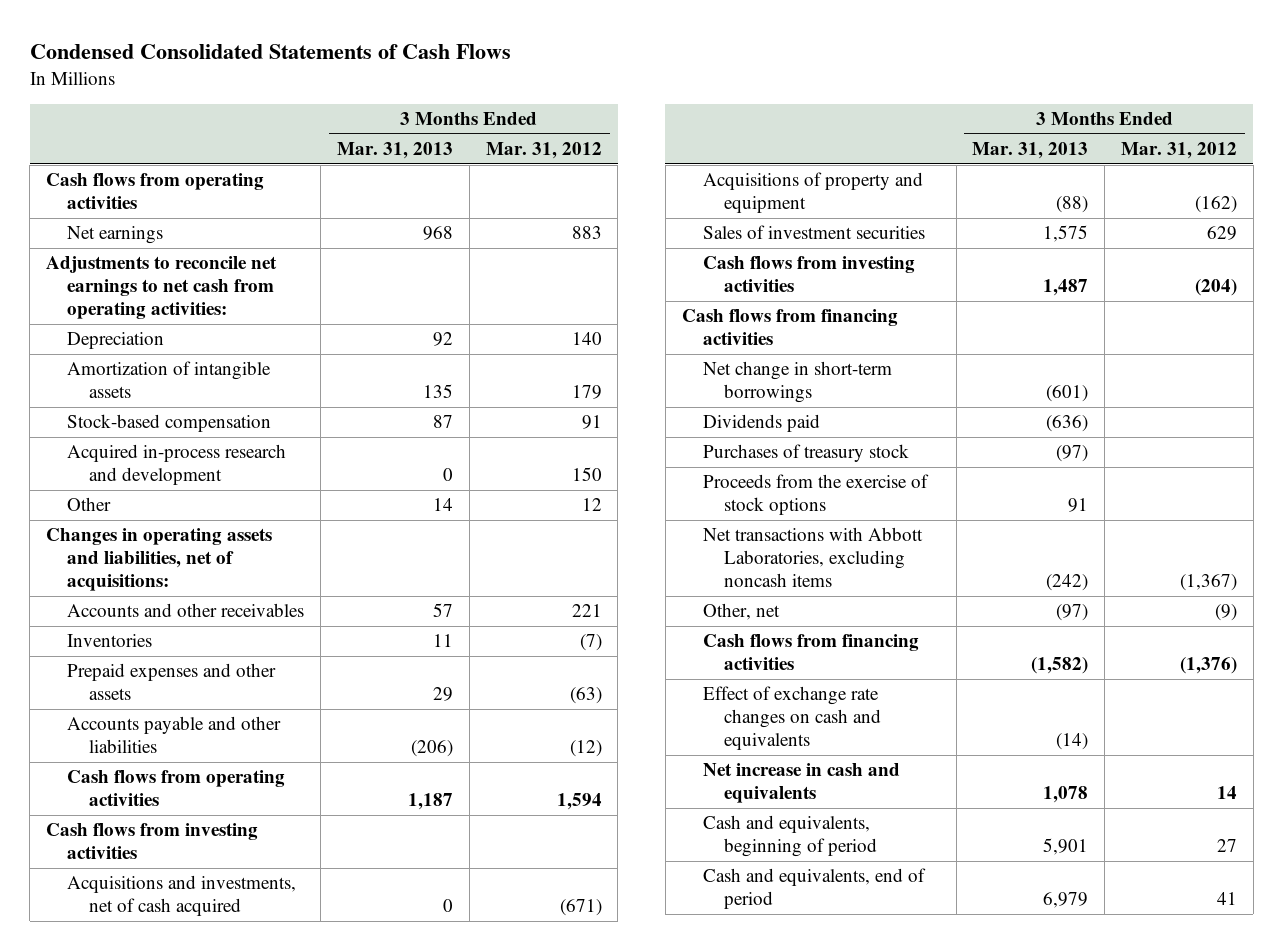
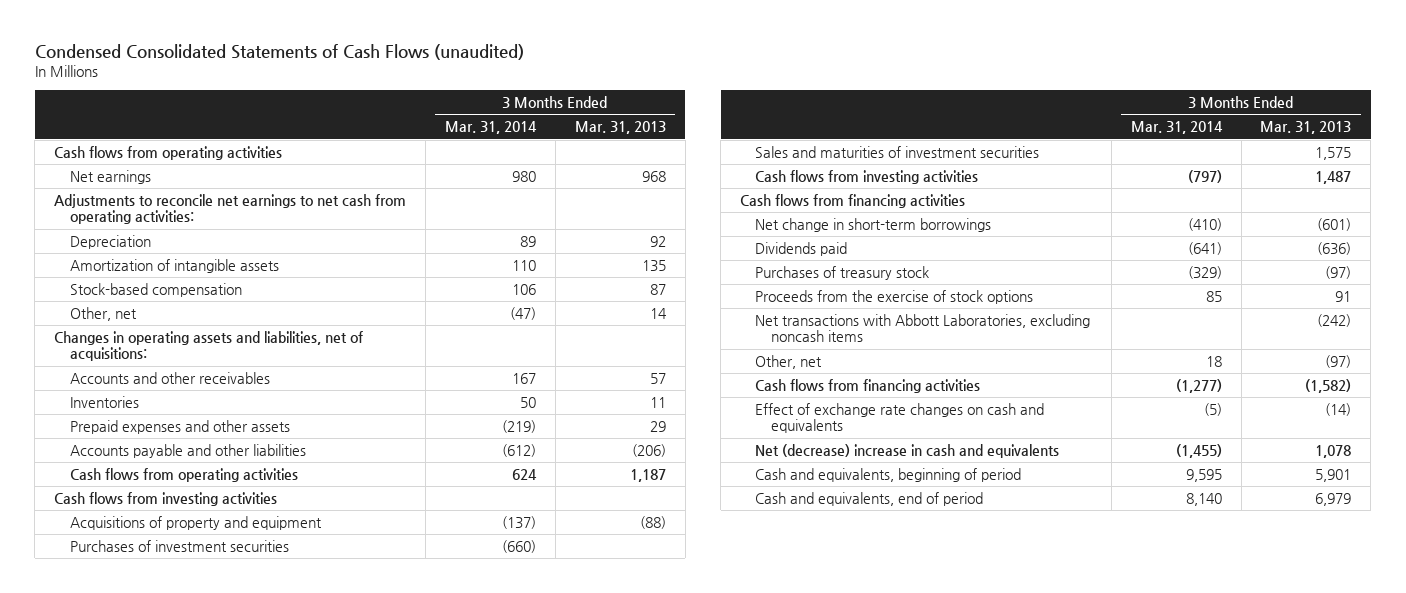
[29,44,511,60] Condensed Consolidated Statements of Cash Flows -> [34,43,524,60] Condensed Consolidated Statements of Cash Flows (unaudited)
[485,141,602,159] Mar. 31, 2012 -> none
none -> [444,121,537,135] Mar. 31, 2014
[67,444,287,486] Acquired in-process research and development -> none
[67,497,112,512] Other -> [69,307,137,322] Other, net
[67,875,297,917] Acquisitions and investments, net of cash acquired -> none
none -> [69,540,289,553] Purchases of investment securities
[702,225,925,240] Sales of investment securities -> [755,146,1040,159] Sales and maturities of investment securities
[702,763,900,804] Net increase in cash and equivalents -> [755,444,1060,459] Net (decrease) increase in cash and equivalents

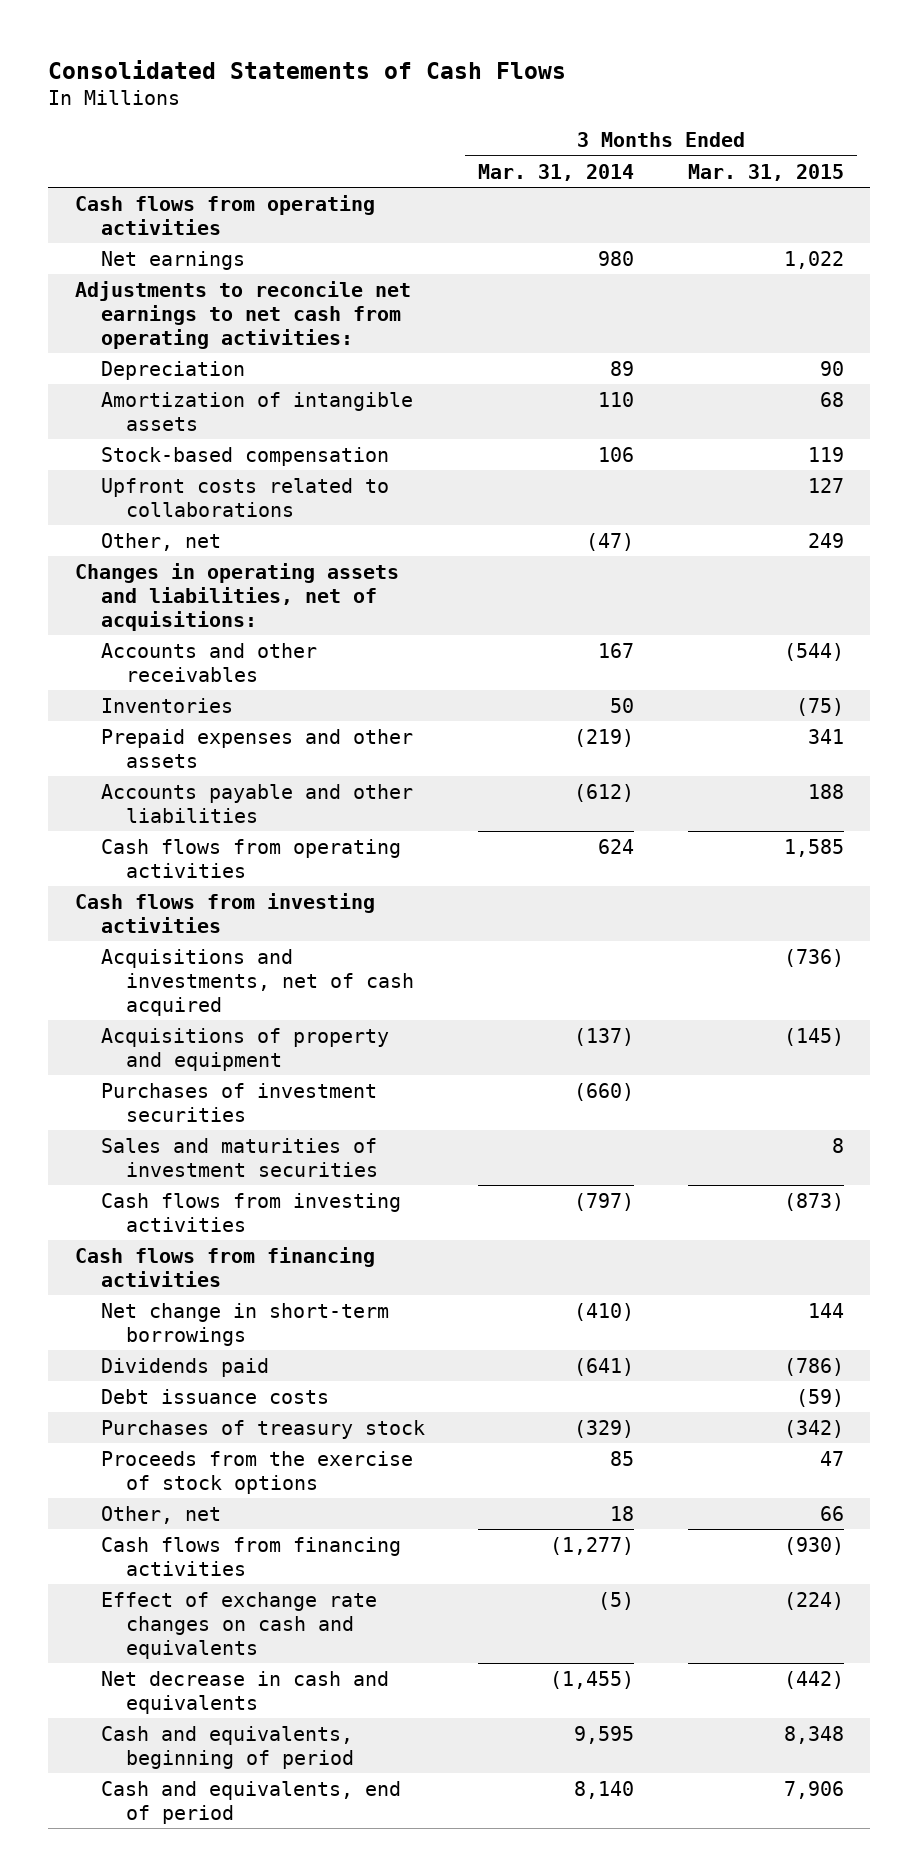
[34,43,524,60] Condensed Consolidated Statements of Cash Flows (unaudited) -> [48,59,567,79] Consolidated Statements of Cash Flows
[574,121,666,135] Mar. 31, 2013 -> none
none -> [687,163,844,181] Mar. 31, 2015
none -> [100,477,389,517] Upfront costs related to collaborations
none -> [100,948,415,1016] Acquisitions and investments, net of cash acquired
none -> [100,1388,329,1404] Debt issuance costs
[755,314,1091,343] Net transactions with Abbott Laboratories, excluding noncash items -> none
[755,444,1060,459] Net (decrease) increase in cash and equivalents -> [100,1670,389,1714] Net decrease in cash and equivalents

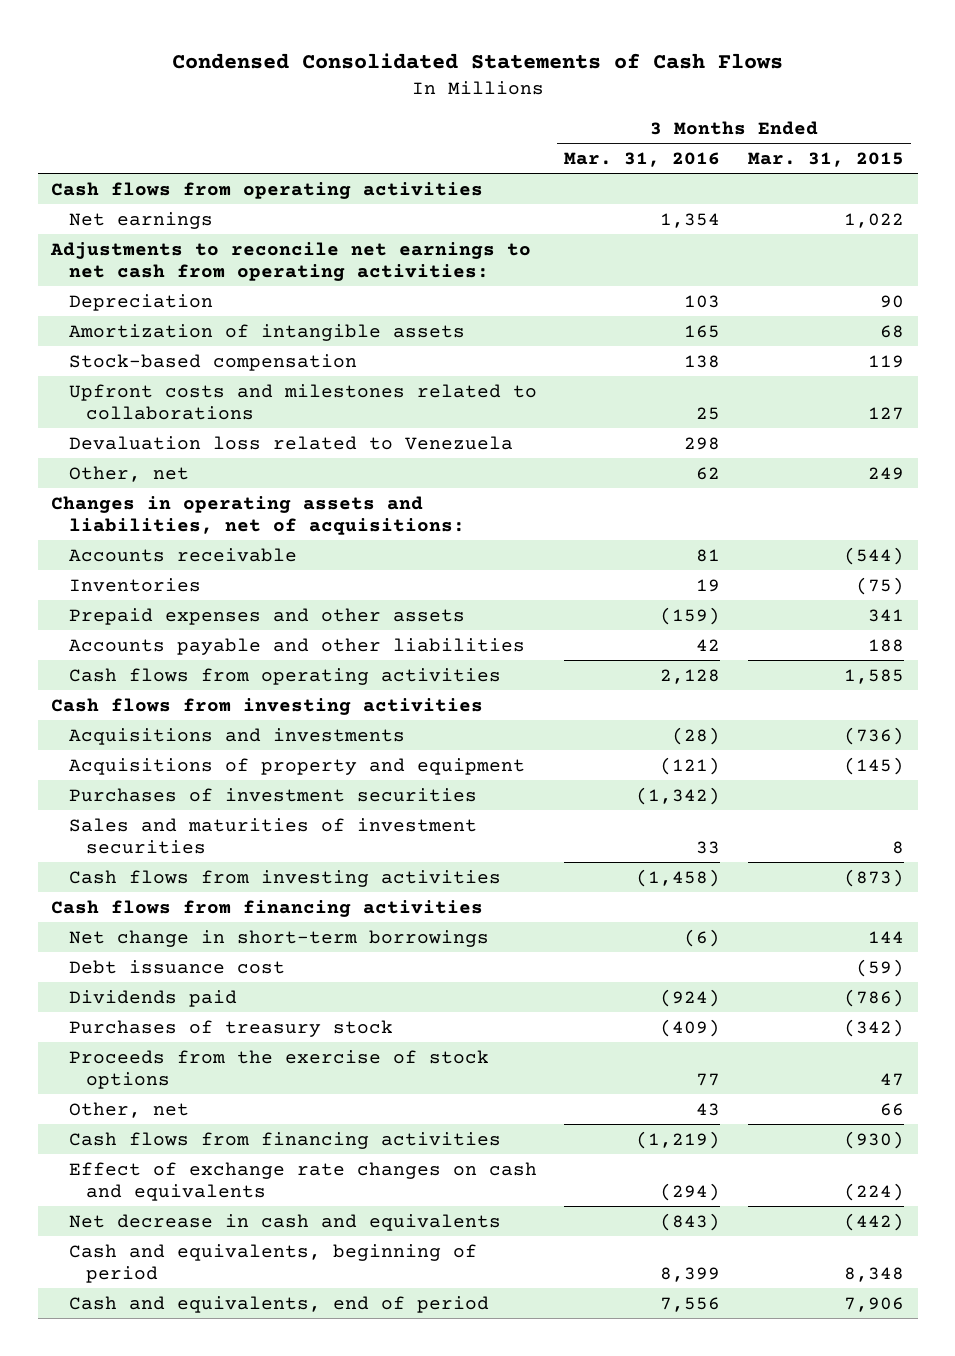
[48,59,567,79] Consolidated Statements of Cash Flows -> [171,52,783,69] Condensed Consolidated Statements of Cash Flows
[478,163,635,181] Mar. 31, 2014 -> none
none -> [564,151,721,167] Mar. 31, 2016
[100,477,389,517] Upfront costs related to collaborations -> [68,383,537,420] Upfront costs and milestones related to collaborations
none -> [68,435,513,450] Devaluation loss related to Venezuela
[100,642,317,682] Accounts and other receivables -> [68,547,297,562] Accounts receivable
[100,948,415,1016] Acquisitions and investments, net of cash acquired -> [68,727,405,745] Acquisitions and investments
none -> [68,959,285,974] Debt issuance cost
[100,1388,329,1404] Debt issuance costs -> none

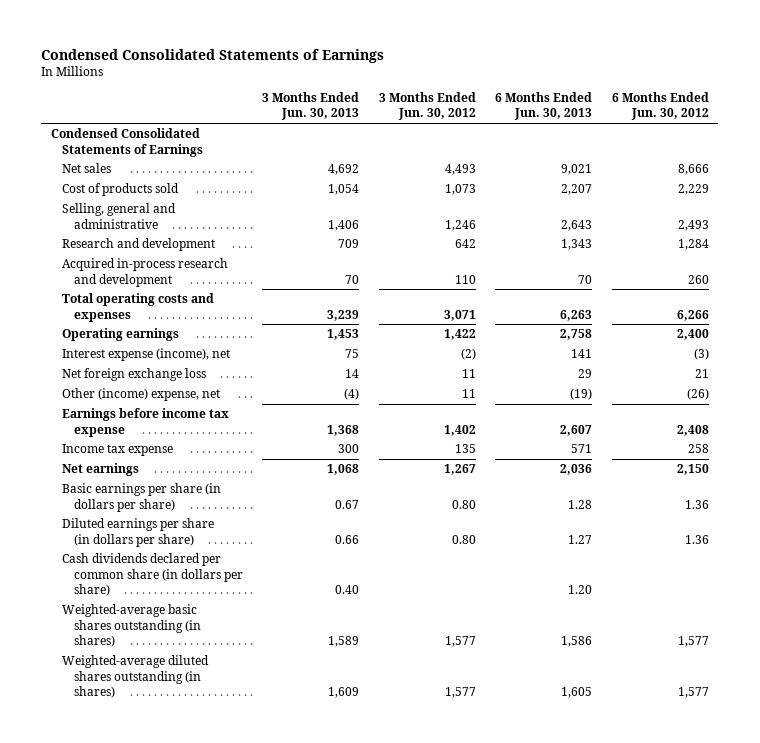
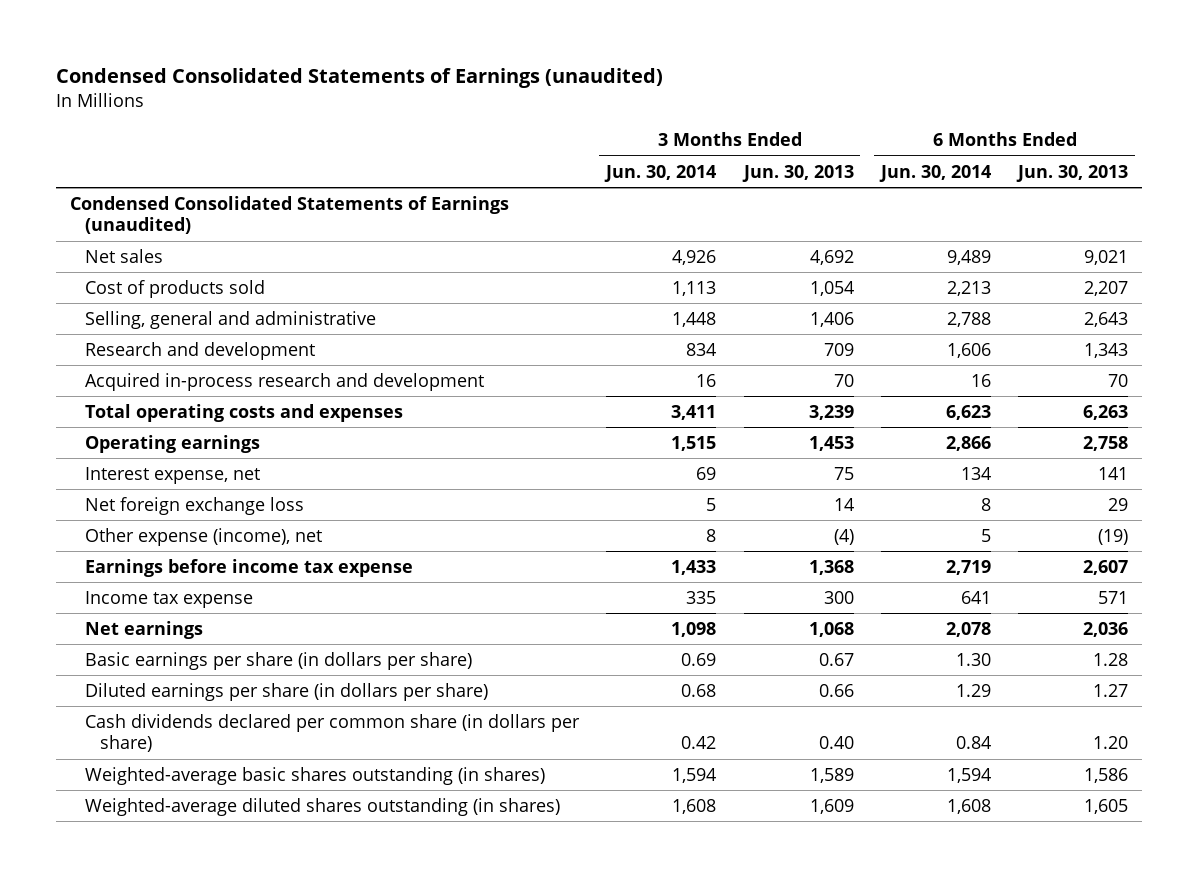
[41,48,385,63] Condensed Consolidated Statements of Earnings -> [56,68,664,89] Condensed Consolidated Statements of Earnings (unaudited)
[378,92,476,121] 3 Months Ended Jun. 30, 2012 -> none
[611,92,709,121] 6 Months Ended Jun. 30, 2012 -> none
none -> [604,164,717,182] Jun. 30, 2014
none -> [879,164,992,182] Jun. 30, 2014
[50,128,204,157] Condensed Consolidated Statements of Earnings -> [69,195,509,235] Condensed Consolidated Statements of Earnings (unaudited)
[62,348,231,362] Interest expense (income), net -> [84,466,260,484] Interest expense, net
[62,388,221,402] Other (income) expense, net -> [84,527,322,546] Other expense (income), net

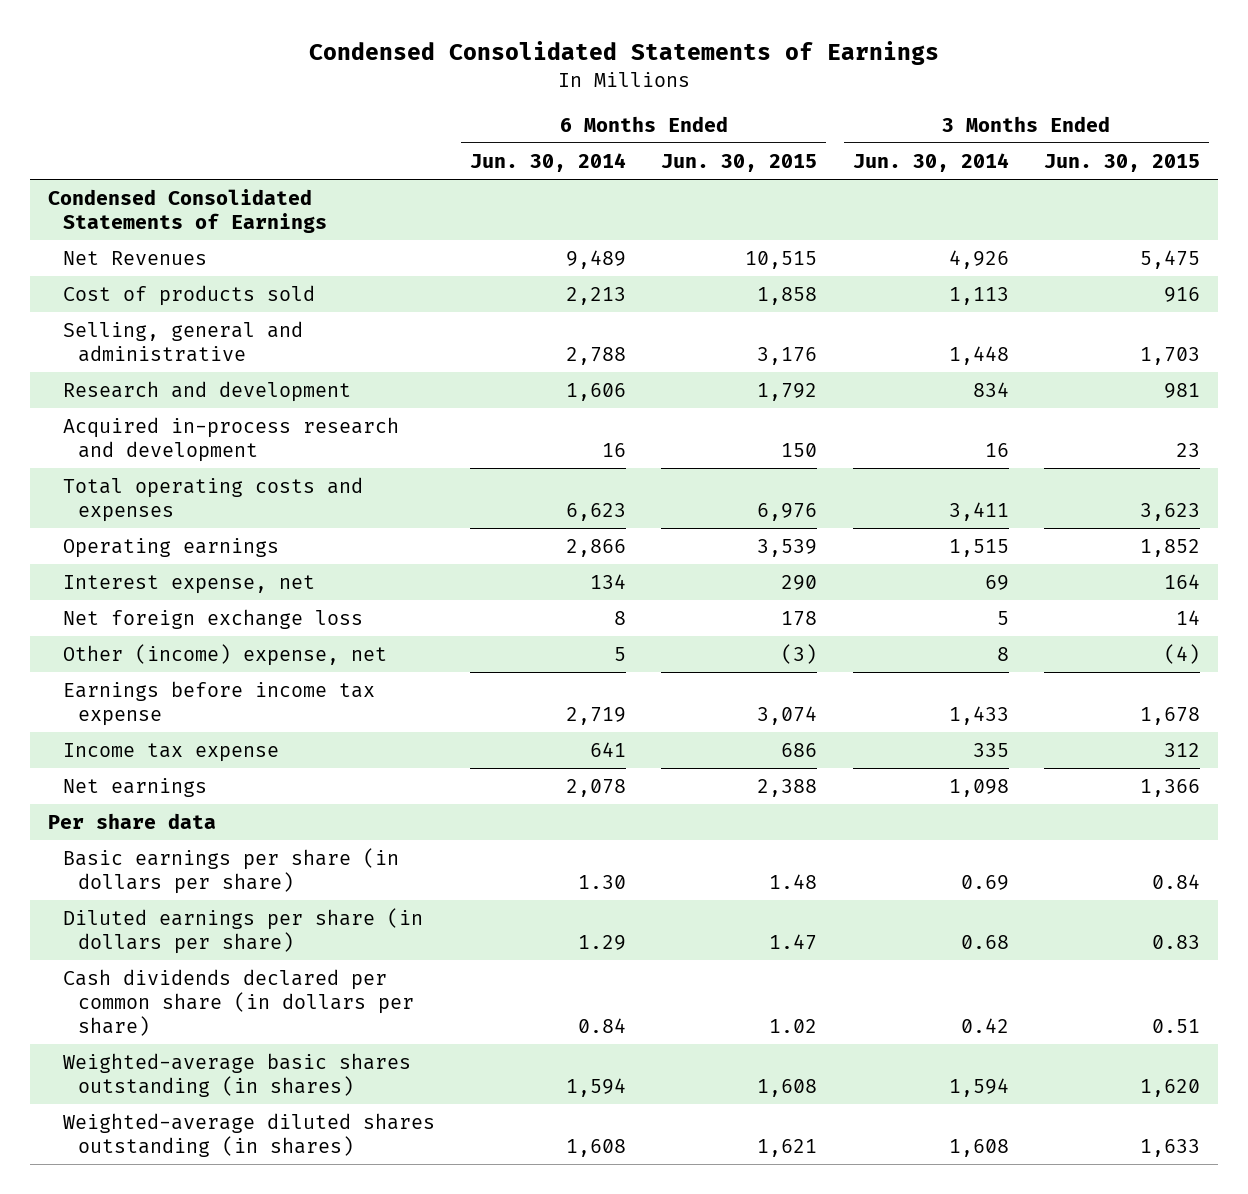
[56,68,664,89] Condensed Consolidated Statements of Earnings (unaudited) -> [308,41,939,66] Condensed Consolidated Statements of Earnings
[741,164,854,182] Jun. 30, 2013 -> none
[1016,164,1129,182] Jun. 30, 2013 -> none
none -> [661,154,818,173] Jun. 30, 2015
none -> [1043,154,1200,173] Jun. 30, 2015
[69,195,509,235] Condensed Consolidated Statements of Earnings (unaudited) -> [47,189,327,234] Condensed Consolidated Statements of Earnings
[84,248,163,263] Net sales -> [62,251,207,266] Net Revenues
[84,527,322,546] Other expense (income), net -> [62,644,387,667] Other (income) expense, net
none -> [47,813,216,830] Per share data

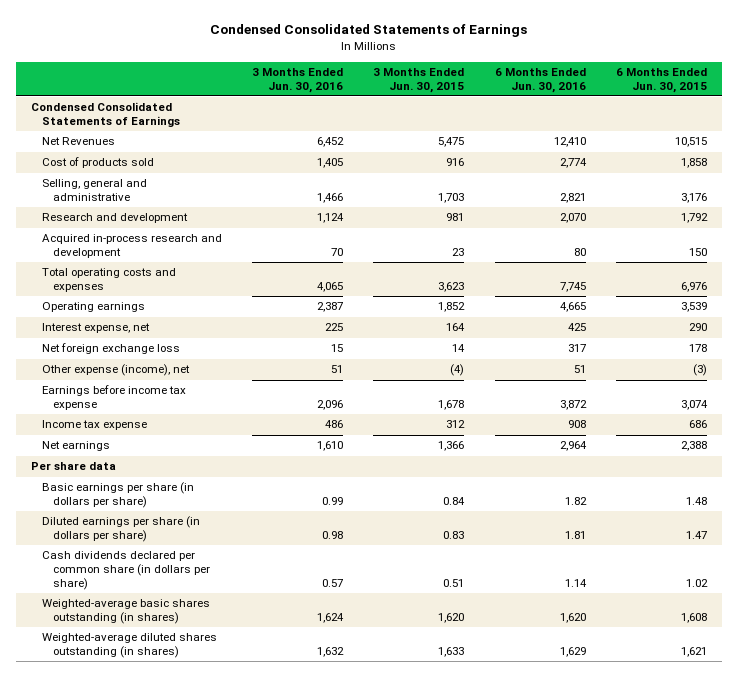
[469,153,626,173] Jun. 30, 2014 -> none
[852,153,1009,173] Jun. 30, 2014 -> none
none -> [252,68,344,93] 3 Months Ended Jun. 30, 2016
none -> [494,68,586,93] 6 Months Ended Jun. 30, 2016
[62,644,387,667] Other (income) expense, net -> [41,364,190,377] Other expense (income), net

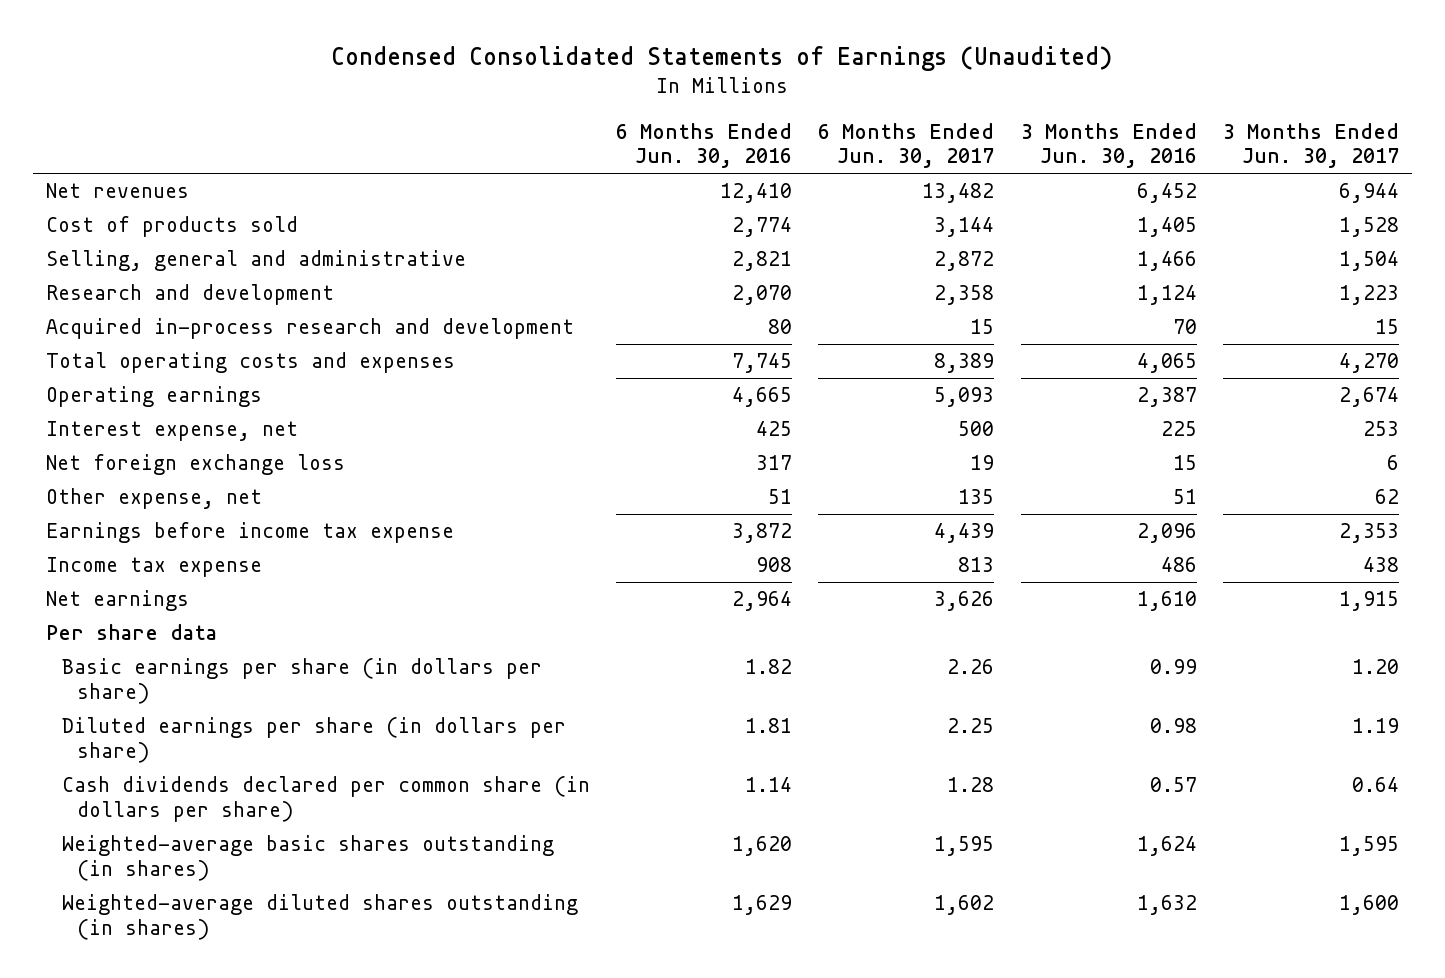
[210,24,528,38] Condensed Consolidated Statements of Earnings -> [331,46,1113,72] Condensed Consolidated Statements of Earnings (Unaudited)
[373,68,465,93] 3 Months Ended Jun. 30, 2015 -> none
[616,68,708,93] 6 Months Ended Jun. 30, 2015 -> none
none -> [818,122,995,169] 6 Months Ended Jun. 30, 2017
none -> [1222,122,1399,169] 3 Months Ended Jun. 30, 2017
[31,102,180,128] Condensed Consolidated Statements of Earnings -> none
[41,137,115,146] Net Revenues -> [45,183,189,199] Net revenues
[41,364,190,377] Other expense (income), net -> [45,488,262,510] Other expense, net

